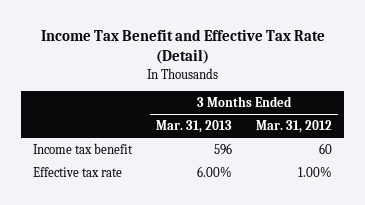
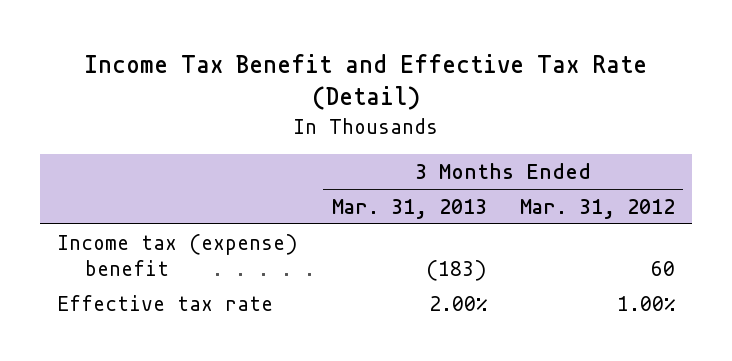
[33,142,134,154] Income tax benefit -> [57,233,299,276] Income tax (expense) benefit
[214,142,233,155] 596 -> [425,259,487,281] (183)
[197,165,233,177] 6.00% -> [428,295,488,311] 2.00%

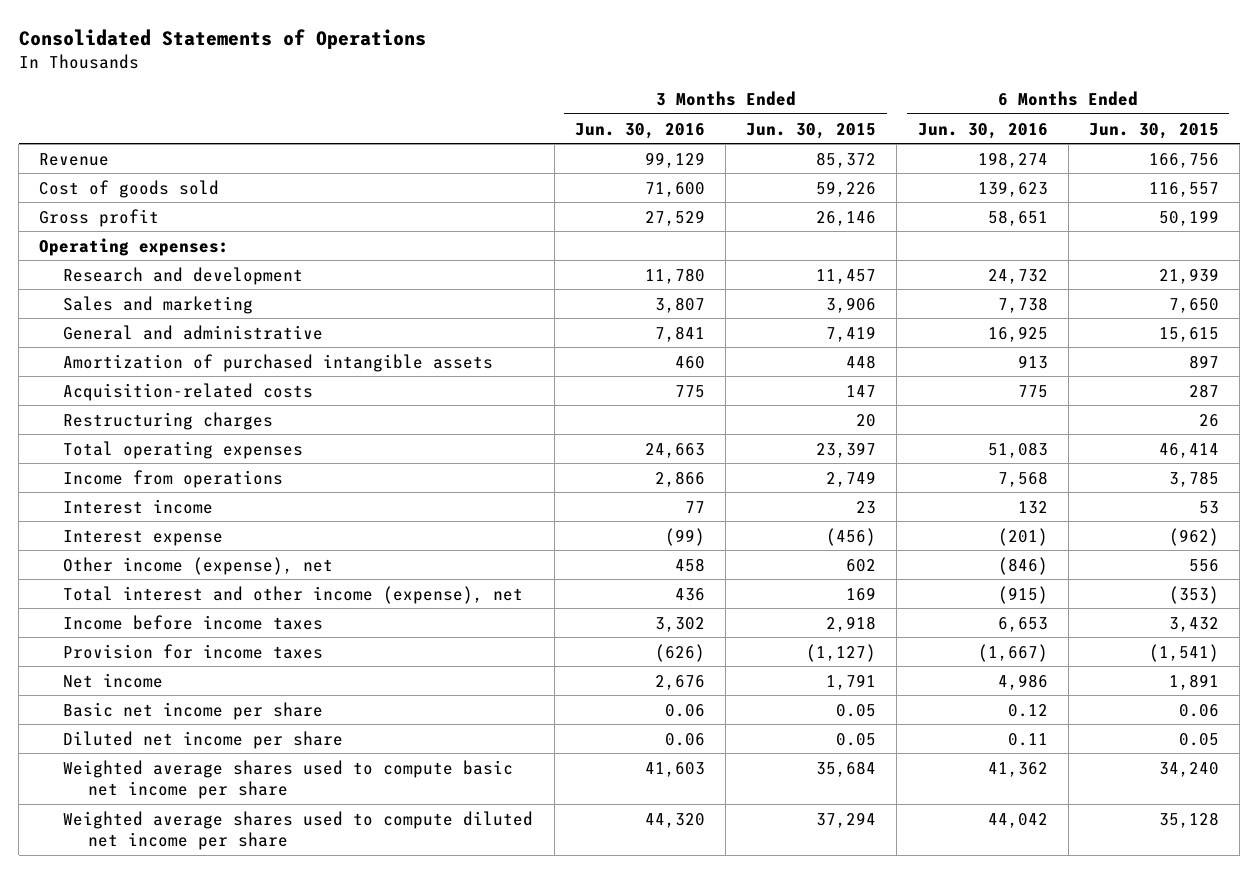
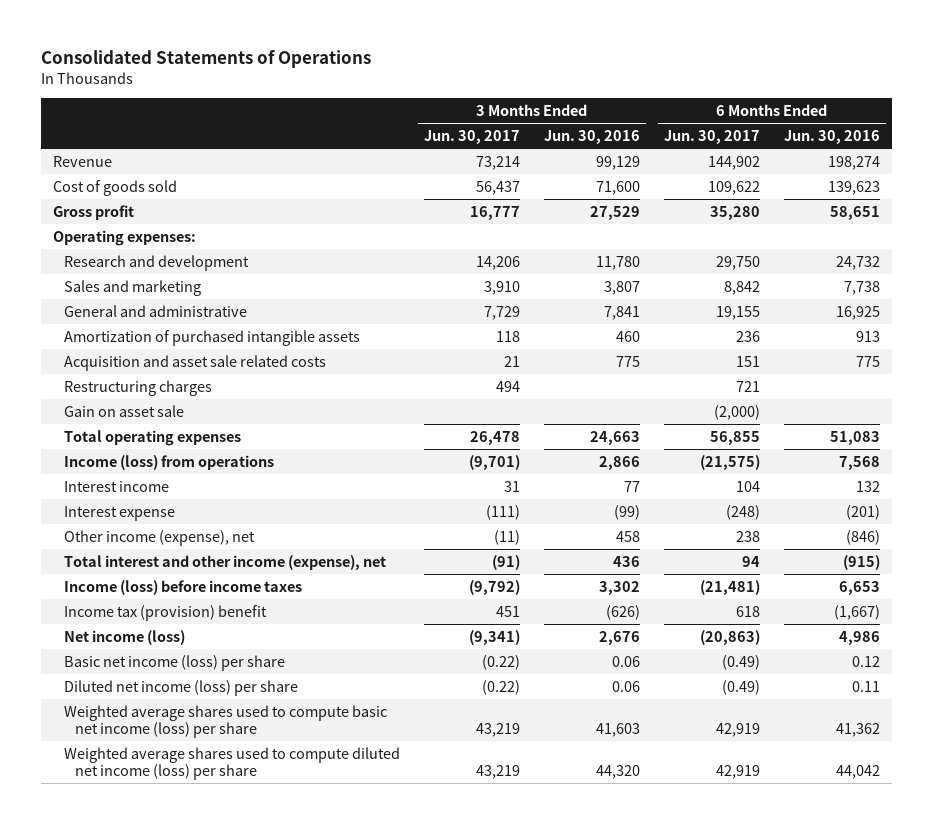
[746,122,877,139] Jun. 30, 2015 -> none
[1088,122,1219,139] Jun. 30, 2015 -> none
none -> [424,130,521,145] Jun. 30, 2017
none -> [663,130,760,145] Jun. 30, 2017
[63,382,314,401] Acquisition-related costs -> [64,354,327,371] Acquisition and asset sale related costs
none -> [64,404,185,417] Gain on asset sale
[63,469,284,488] Income from operations -> [64,454,275,470] Income (loss) from operations
[63,614,324,630] Income before income taxes -> [64,579,303,595] Income (loss) before income taxes
[63,643,324,659] Provision for income taxes -> [64,604,268,621] Income tax (provision) benefit
[63,672,164,688] Net income -> [64,629,186,645] Net income (loss)
[63,701,324,720] Basic net income per share -> [64,654,286,671] Basic net income (loss) per share
[63,730,344,749] Diluted net income per share -> [64,679,299,696] Diluted net income (loss) per share
[63,759,514,799] Weighted average shares used to compute basic net income per share -> [64,704,388,739] Weighted average shares used to compute basic net income (loss) per share
[63,810,534,850] Weighted average shares used to compute diluted net income per share -> [64,746,401,781] Weighted average shares used to compute diluted net income (loss) per share

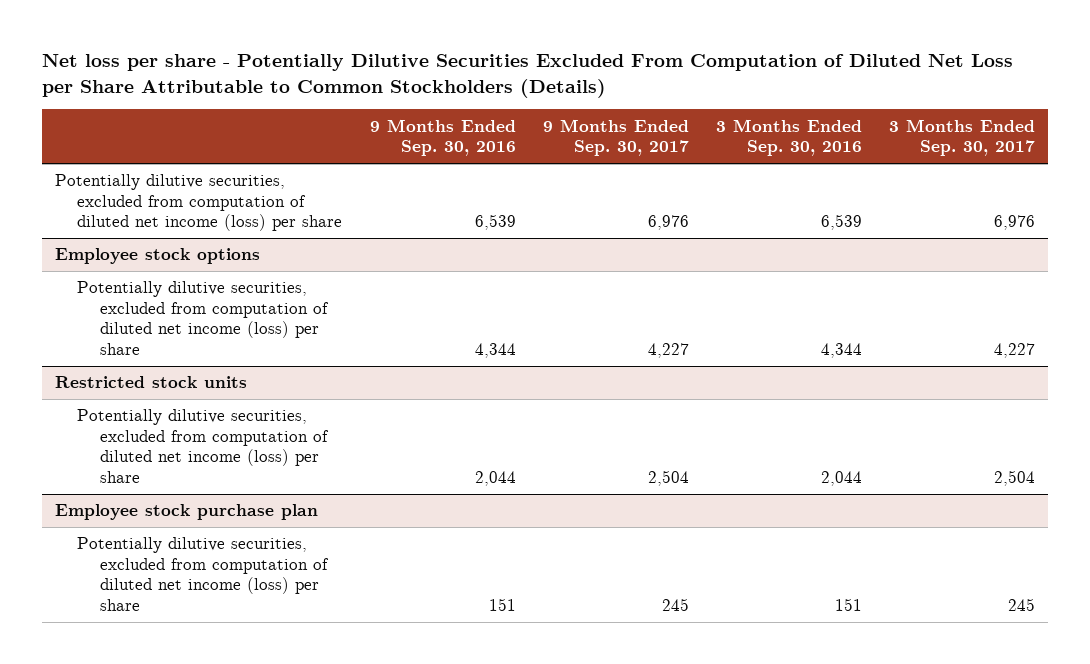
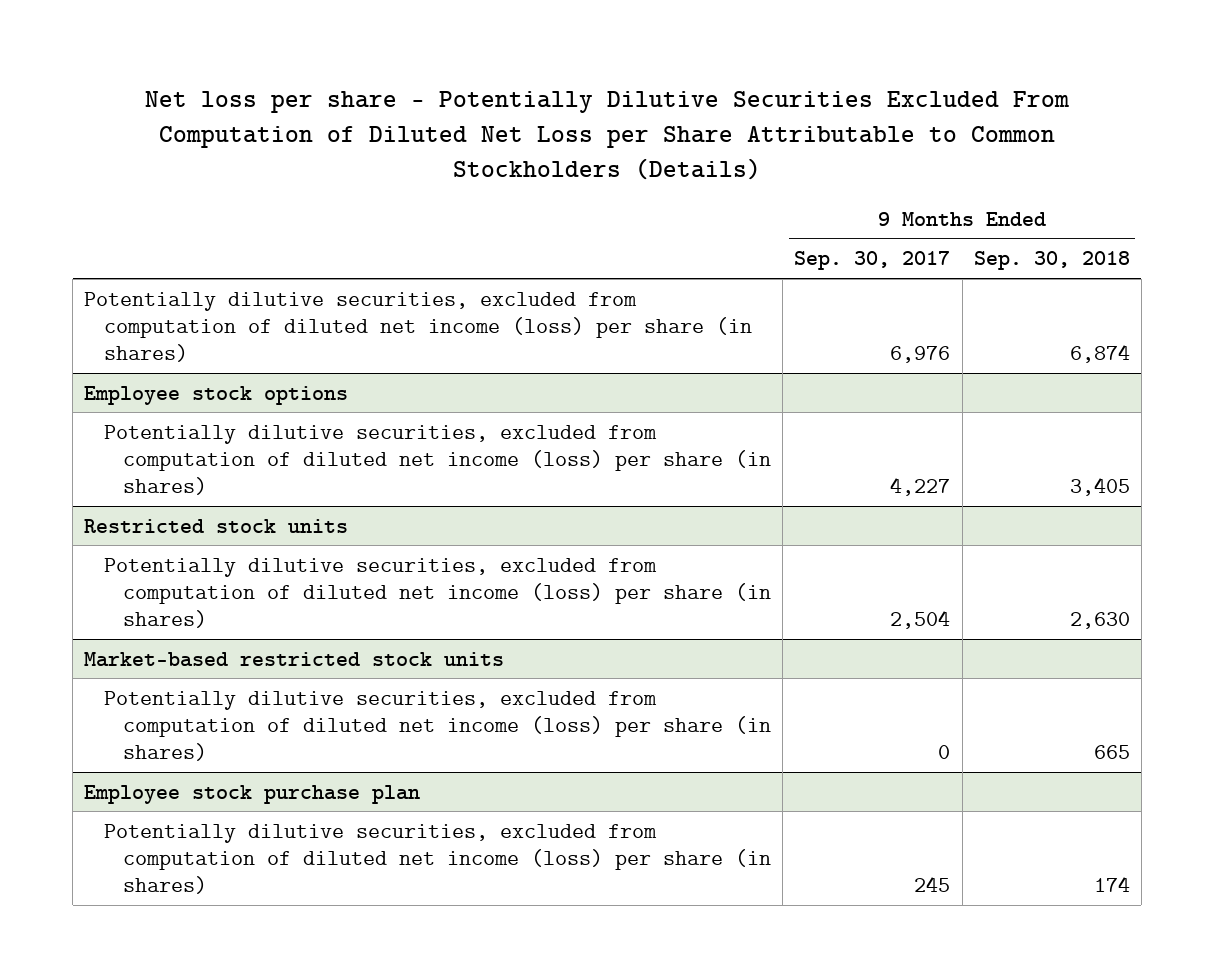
[369,118,516,157] 9 Months Ended Sep. 30, 2016 -> none
[715,118,862,157] 3 Months Ended Sep. 30, 2016 -> none
[888,118,1035,157] 3 Months Ended Sep. 30, 2017 -> none
none -> [973,251,1130,271] Sep. 30, 2018
[55,174,343,232] Potentially dilutive securities, excluded from computation of diluted net income (loss) per share -> [84,291,752,363] Potentially dilutive securities, excluded from computation of diluted net income (loss) per share (in shares)
[77,281,329,355] Potentially dilutive securities, excluded from computation of diluted net income (loss) per share -> [103,424,772,496] Potentially dilutive securities, excluded from computation of diluted net income (loss) per share (in shares)
[77,409,329,483] Potentially dilutive securities, excluded from computation of diluted net income (loss) per share -> [103,557,772,629] Potentially dilutive securities, excluded from computation of diluted net income (loss) per share (in shares)
none -> [84,651,505,667] Market-based restricted stock units
none -> [103,690,772,762] Potentially dilutive securities, excluded from computation of diluted net income (loss) per share (in shares)
[77,537,329,611] Potentially dilutive securities, excluded from computation of diluted net income (loss) per share -> [103,823,772,895] Potentially dilutive securities, excluded from computation of diluted net income (loss) per share (in shares)

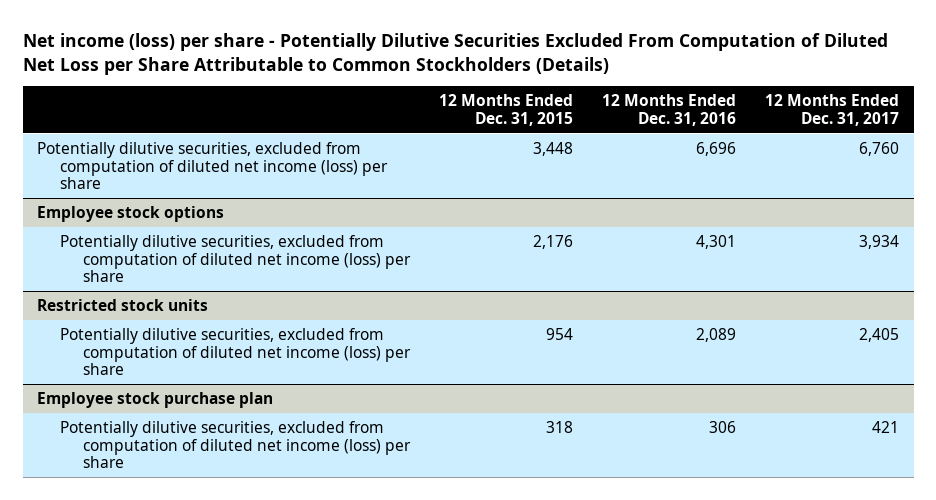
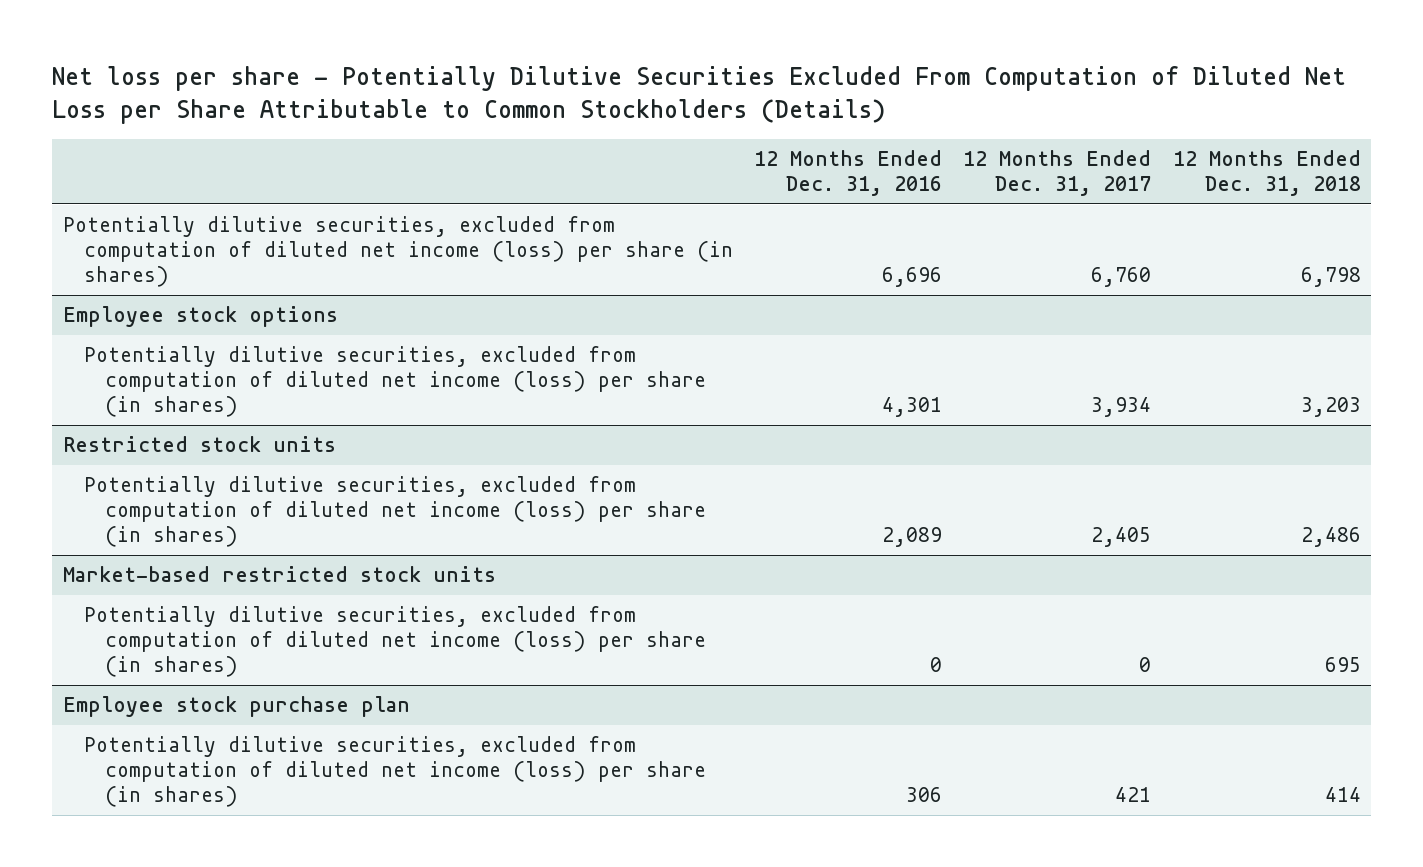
[22,32,888,75] Net income (loss) per share - Potentially Dilutive Securities Excluded From Computation of Diluted Net Loss per Share Attributable to Common Stockholders (Details) -> [51,65,1346,124] Net loss per share - Potentially Dilutive Securities Excluded From Computation of Diluted Net Loss per Share Attributable to Common Stockholders (Details)
[439,93,574,126] 12 Months Ended Dec. 31, 2015 -> none
none -> [1172,149,1361,197] 12 Months Ended Dec. 31, 2018
[37,141,389,190] Potentially dilutive securities, excluded from computation of diluted net income (loss) per share -> [62,216,733,288] Potentially dilutive securities, excluded from computation of diluted net income (loss) per share (in shares)
[60,234,412,283] Potentially dilutive securities, excluded from computation of diluted net income (loss) per share -> [83,346,707,418] Potentially dilutive securities, excluded from computation of diluted net income (loss) per share (in shares)
[60,327,412,376] Potentially dilutive securities, excluded from computation of diluted net income (loss) per share -> [83,476,707,548] Potentially dilutive securities, excluded from computation of diluted net income (loss) per share (in shares)
none -> [62,566,496,583] Market-based restricted stock units
none -> [83,606,707,678] Potentially dilutive securities, excluded from computation of diluted net income (loss) per share (in shares)
[60,420,412,469] Potentially dilutive securities, excluded from computation of diluted net income (loss) per share -> [83,736,707,808] Potentially dilutive securities, excluded from computation of diluted net income (loss) per share (in shares)

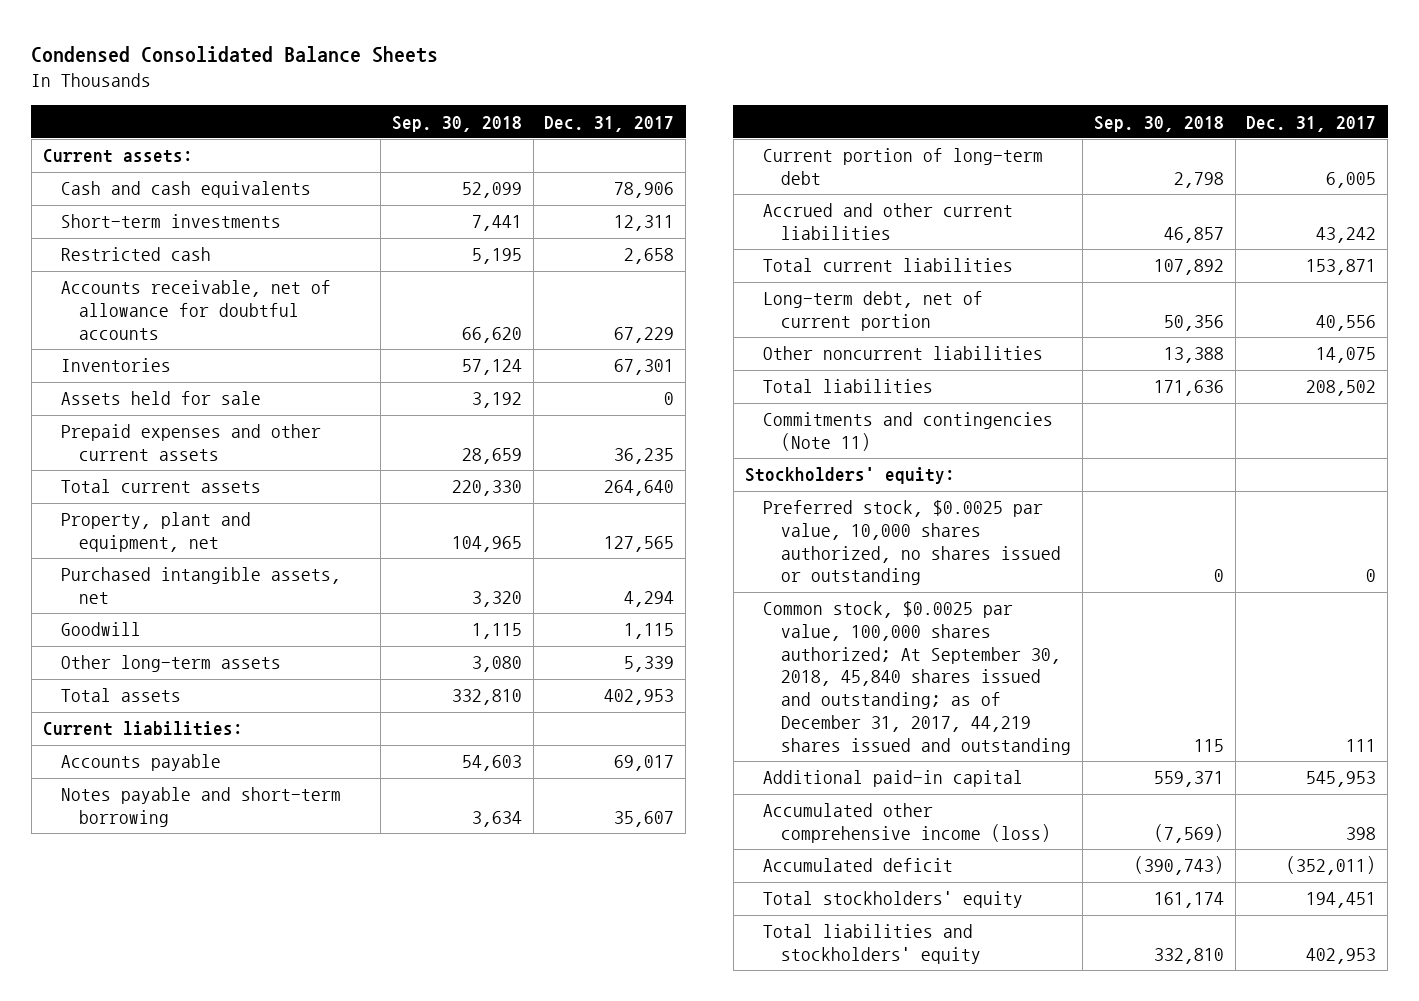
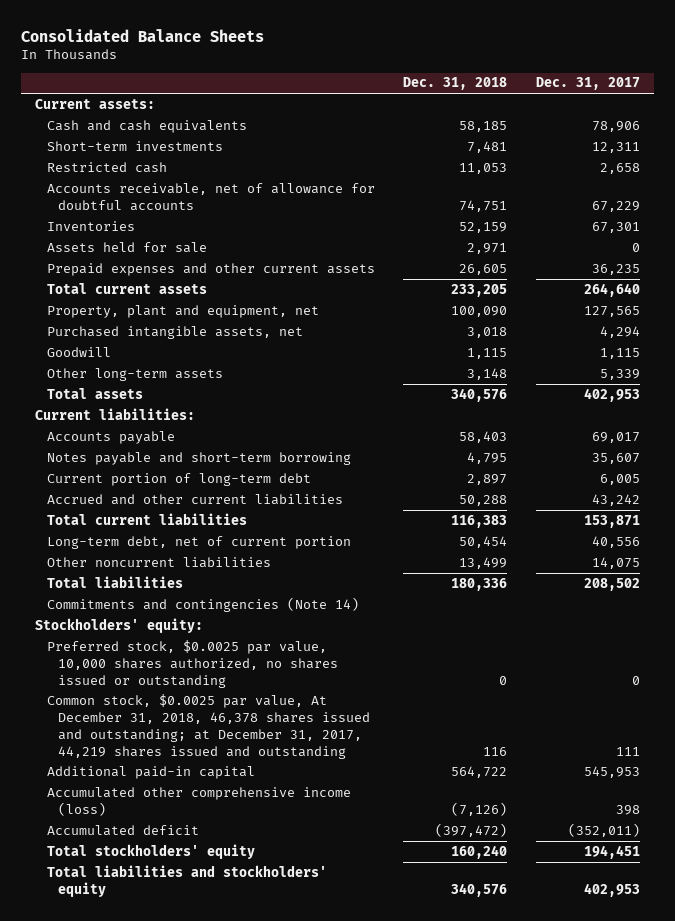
[31,45,439,63] Condensed Consolidated Balance Sheets -> [21,28,265,42] Consolidated Balance Sheets
[391,115,522,132] Sep. 30, 2018 -> none
none -> [403,77,508,91] Dec. 31, 2018
[762,412,1053,452] Commitments and contingencies (Note 11) -> [46,596,359,612] Commitments and contingencies (Note 14)
[762,601,1071,755] Common stock, $0.0025 par value, 100,000 shares authorized; At September 30, 2018, 45,840 shares issued and outstanding; as of December 31, 2017, 44,219 shares issued and outstanding -> [46,693,371,759] Common stock, $0.0025 par value, At December 31, 2018, 46,378 shares issued and outstanding; at December 31, 2017, 44,219 shares issued and outstanding

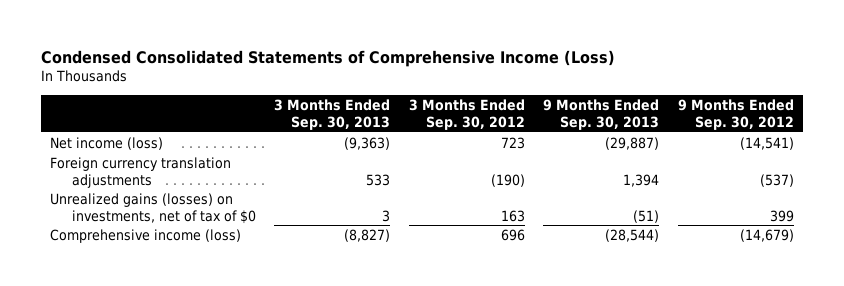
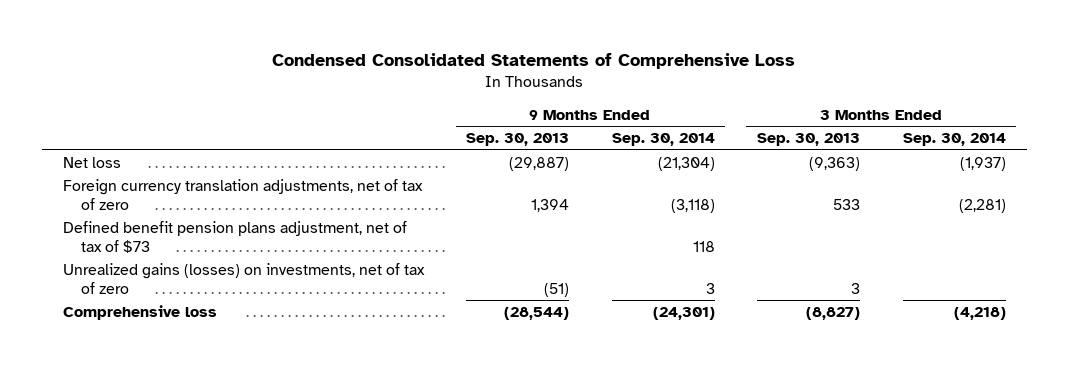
[41,49,616,67] Condensed Consolidated Statements of Comprehensive Income (Loss) -> [272,53,796,70] Condensed Consolidated Statements of Comprehensive Loss
[408,99,525,130] 3 Months Ended Sep. 30, 2012 -> none
[677,99,794,130] 9 Months Ended Sep. 30, 2012 -> none
none -> [611,133,715,147] Sep. 30, 2014
none -> [902,133,1006,147] Sep. 30, 2014
[50,137,164,151] Net income (loss) -> [62,157,121,169] Net loss
[50,157,232,188] Foreign currency translation adjustments -> [62,179,423,210] Foreign currency translation adjustments, net of tax of zero
none -> [62,221,407,253] Defined benefit pension plans adjustment, net of tax of $73
[50,193,256,224] Unrealized gains (losses) on investments, net of tax of $0 -> [62,263,425,294] Unrealized gains (losses) on investments, net of tax of zero
[50,229,242,244] Comprehensive income (loss) -> [62,305,217,321] Comprehensive loss

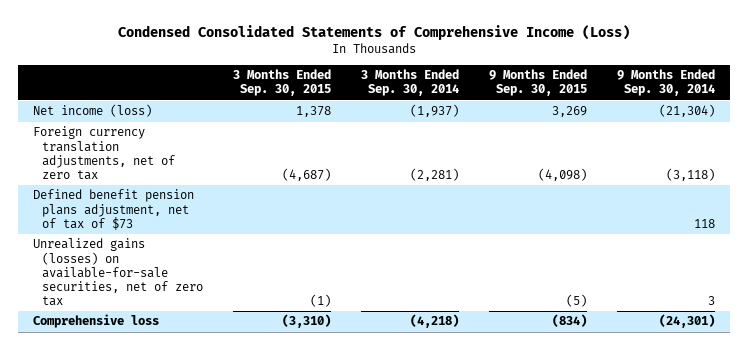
[272,53,796,70] Condensed Consolidated Statements of Comprehensive Loss -> [117,24,630,40] Condensed Consolidated Statements of Comprehensive Income (Loss)
[466,133,570,147] Sep. 30, 2013 -> none
[757,133,861,147] Sep. 30, 2013 -> none
none -> [232,69,331,97] 3 Months Ended Sep. 30, 2015
none -> [488,69,587,97] 9 Months Ended Sep. 30, 2015
[62,157,121,169] Net loss -> [33,104,153,118] Net income (loss)
[62,179,423,210] Foreign currency translation adjustments, net of tax of zero -> [33,126,176,180] Foreign currency translation adjustments, net of zero tax
[62,263,425,294] Unrealized gains (losses) on investments, net of tax of zero -> [33,238,204,307] Unrealized gains (losses) on available-for-sale securities, net of zero tax

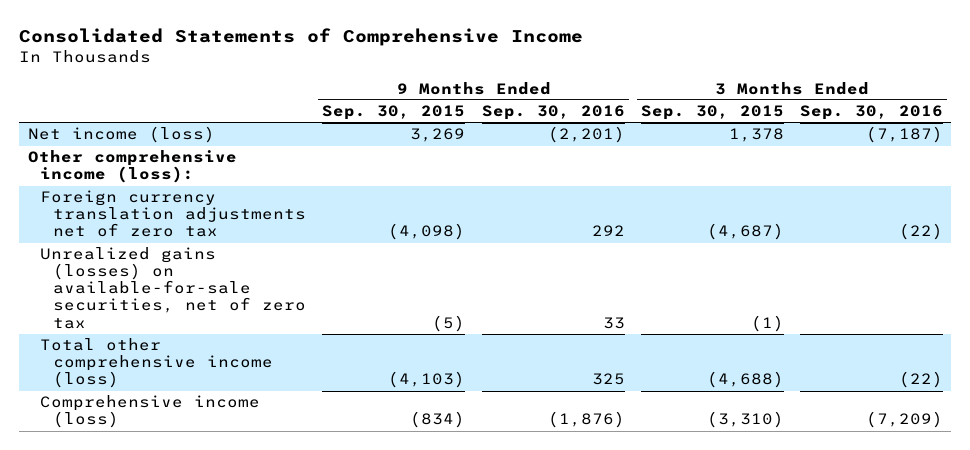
[117,24,630,40] Condensed Consolidated Statements of Comprehensive Income (Loss) -> [19,28,584,47] Consolidated Statements of Comprehensive Income
[360,69,459,97] 3 Months Ended Sep. 30, 2014 -> none
[616,69,715,97] 9 Months Ended Sep. 30, 2014 -> none
none -> [481,105,625,121] Sep. 30, 2016
none -> [799,105,943,121] Sep. 30, 2016
[33,189,195,230] Defined benefit pension plans adjustment, net of tax of $73 -> none
none -> [27,150,237,184] Other comprehensive income (loss):
[33,126,176,180] Foreign currency translation adjustments, net of zero tax -> [40,190,307,238] Foreign currency translation adjustments net of zero tax
none -> [40,338,274,389] Total other comprehensive income (loss)
[33,314,160,329] Comprehensive loss -> [40,395,261,429] Comprehensive income (loss)

